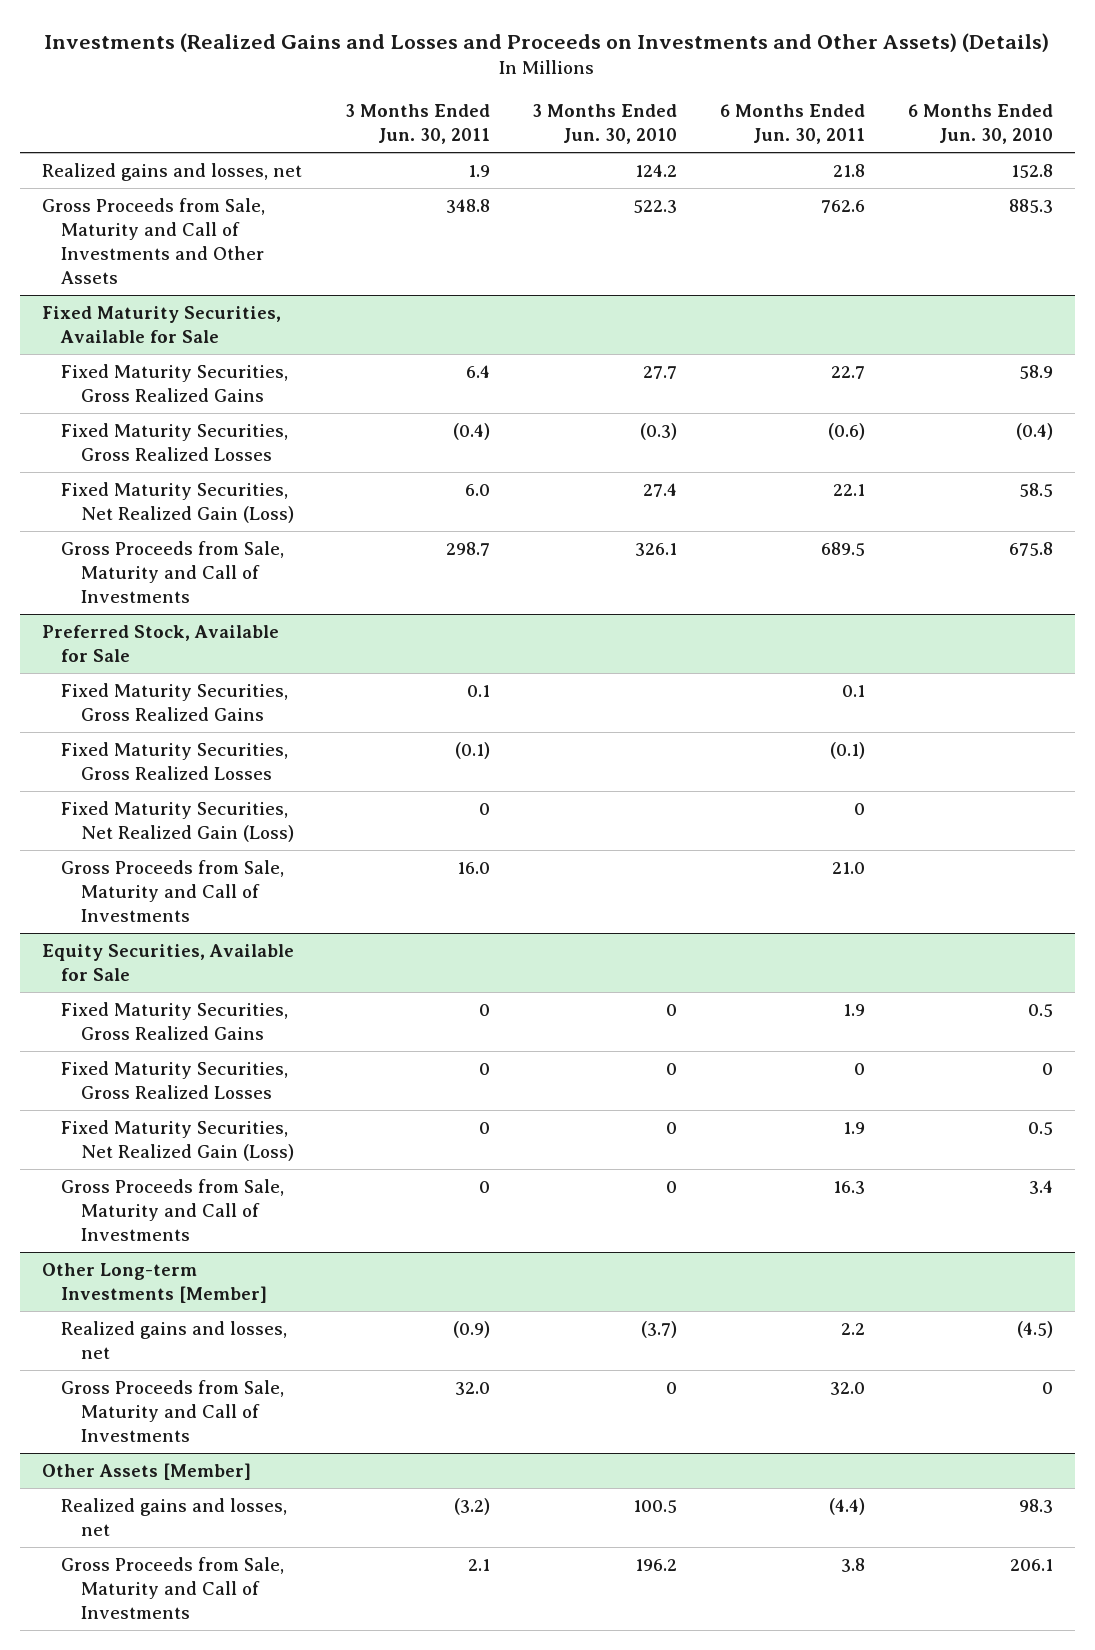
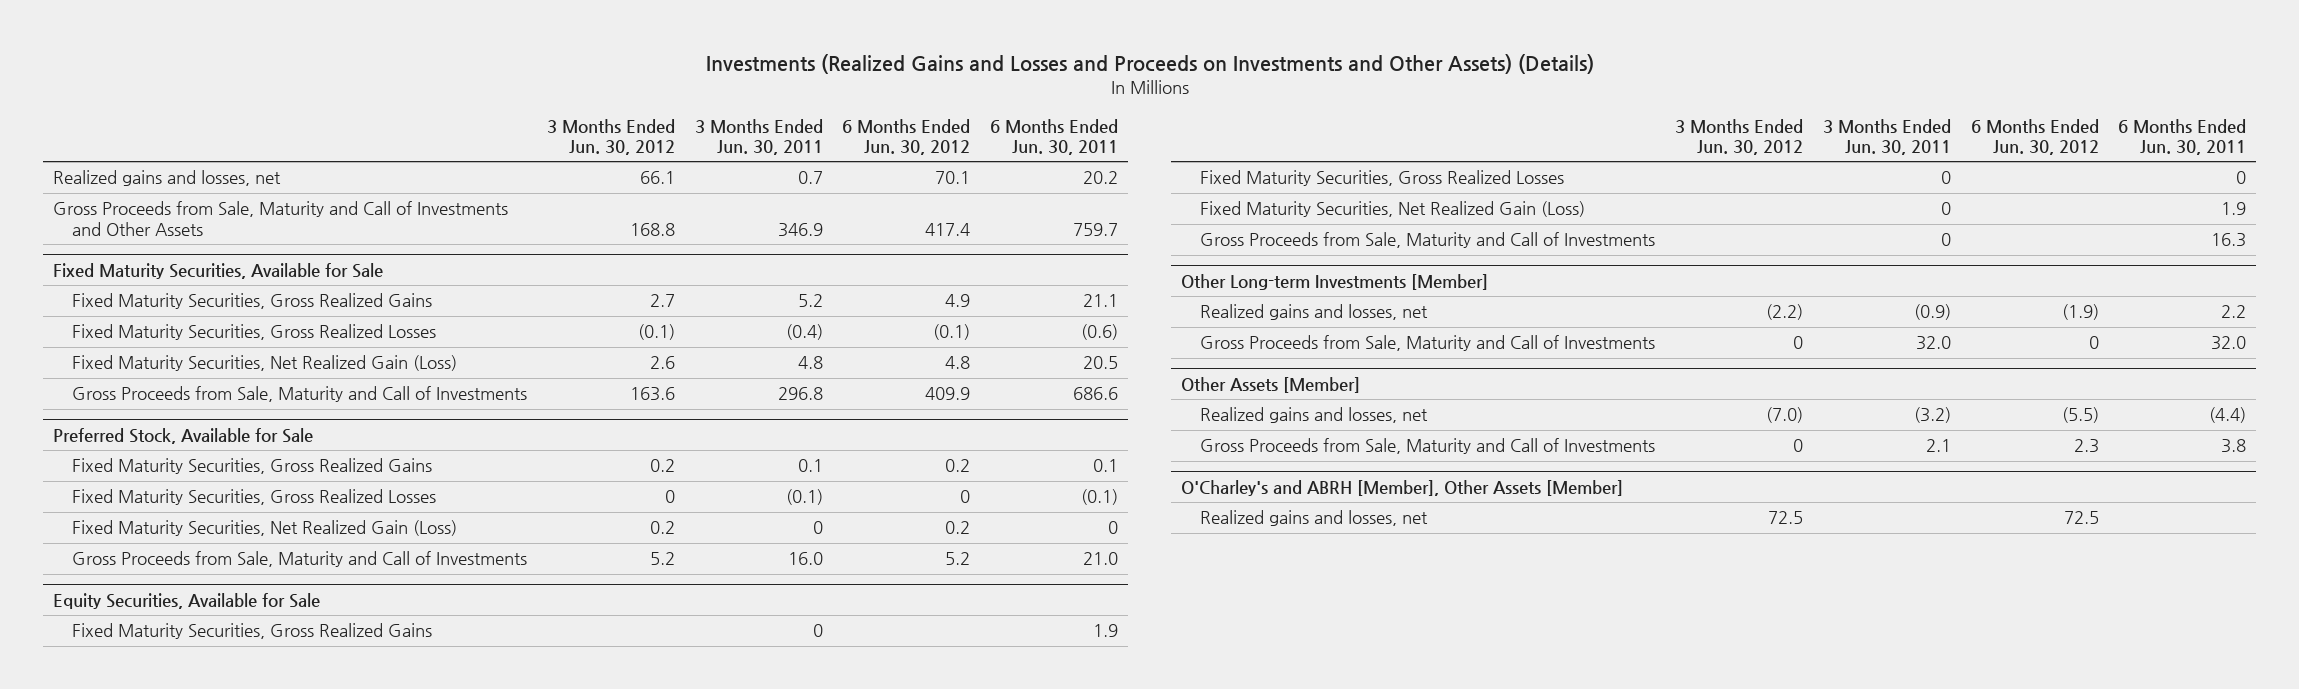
[532,103,678,144] 3 Months Ended Jun. 30, 2010 -> none
[908,103,1054,144] 6 Months Ended Jun. 30, 2010 -> none
none -> [546,118,675,156] 3 Months Ended Jun. 30, 2012
none -> [842,118,971,156] 6 Months Ended Jun. 30, 2012
[467,165,490,178] 1.9 -> [797,171,823,185] 0.7
[833,164,866,178] 21.8 -> [1083,171,1119,185] 20.2
[445,199,490,214] 348.8 -> [777,222,823,237] 346.9
[821,200,866,214] 762.6 -> [1073,222,1119,236] 759.7
[465,365,490,379] 6.4 -> [797,294,823,308] 5.2
[831,366,866,380] 22.7 -> [1083,294,1119,308] 21.1
[464,484,490,497] 6.0 -> [797,356,823,370] 4.8
[833,484,866,497] 22.1 -> [1083,356,1119,370] 20.5
[445,542,490,557] 298.7 -> [777,387,823,401] 296.8
[821,542,866,557] 689.5 -> [1073,387,1119,401] 686.6
none -> [1181,479,1624,496] O'Charley's and ABRH [Member], Other Assets [Member]
none -> [1200,510,1429,527] Realized gains and losses, net

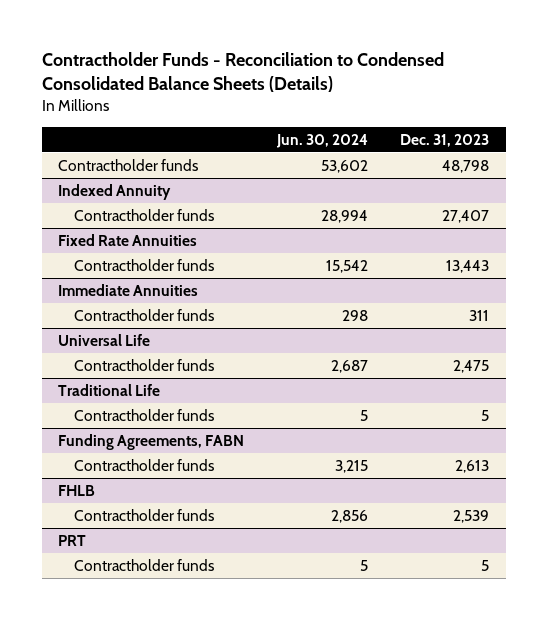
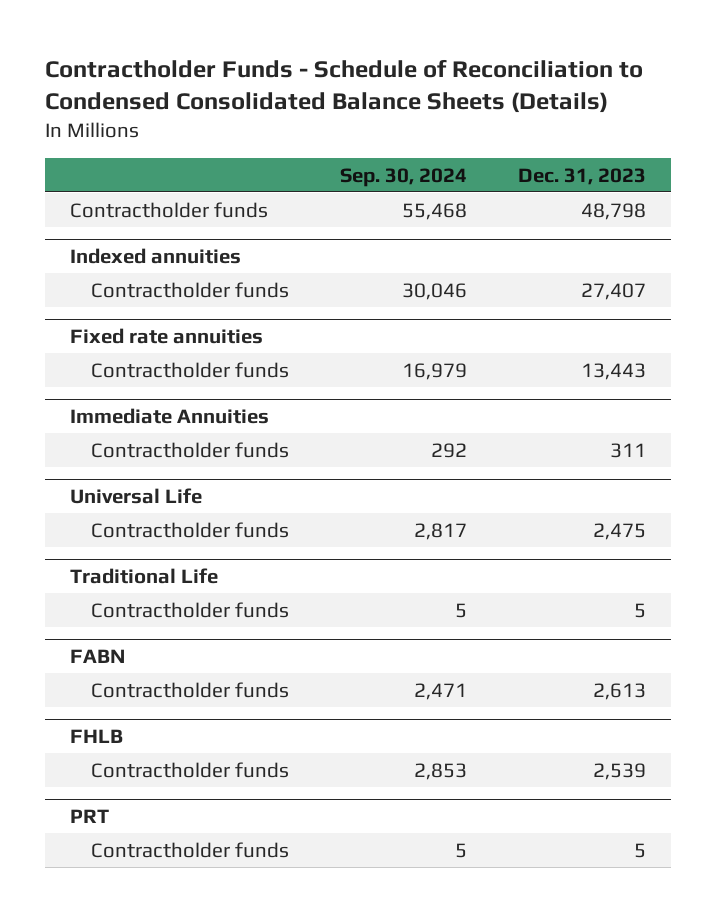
[41,51,444,93] Contractholder Funds - Reconciliation to Condensed Consolidated Balance Sheets (Details) -> [44,59,643,114] Contractholder Funds - Schedule of Reconciliation to Condensed Consolidated Balance Sheets (Details)
[275,133,368,148] Jun. 30, 2024 -> none
none -> [340,167,468,187] Sep. 30, 2024
[58,183,172,200] Indexed Annuity -> [70,248,242,265] Indexed annuities
[58,233,198,246] Fixed Rate Annuities -> [70,328,264,345] Fixed rate annuities
[58,433,245,450] Funding Agreements, FABN -> [70,649,126,664] FABN

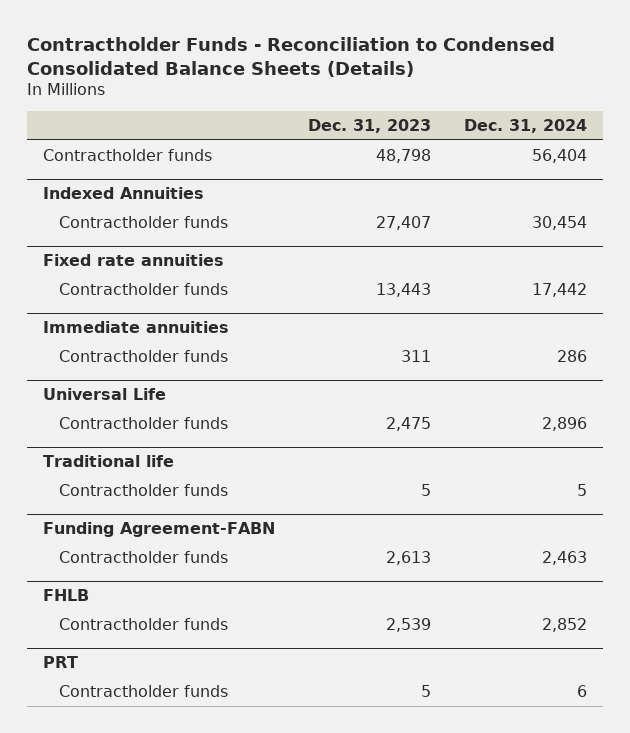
[44,59,643,114] Contractholder Funds - Schedule of Reconciliation to Condensed Consolidated Balance Sheets (Details) -> [26,36,555,77] Contractholder Funds - Reconciliation to Condensed Consolidated Balance Sheets (Details)
[340,167,468,187] Sep. 30, 2024 -> none
none -> [463,118,587,133] Dec. 31, 2024
[70,248,242,265] Indexed annuities -> [43,187,205,200] Indexed Annuities
[70,408,270,425] Immediate Annuities -> [43,321,230,334] Immediate annuities
[70,568,219,585] Traditional Life -> [43,455,175,468] Traditional life
[70,649,126,664] FABN -> [43,522,276,538] Funding Agreement-FABN

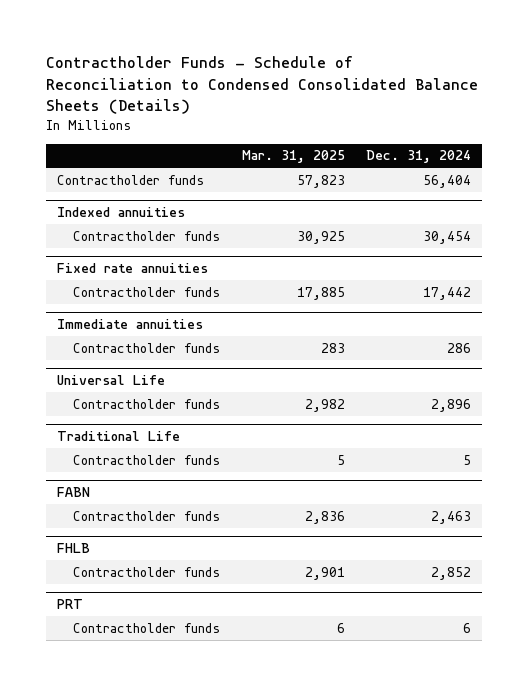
[26,36,555,77] Contractholder Funds - Reconciliation to Condensed Consolidated Balance Sheets (Details) -> [46,56,479,115] Contractholder Funds - Schedule of Reconciliation to Condensed Consolidated Balance Sheets (Details)
[307,118,431,133] Dec. 31, 2023 -> none
none -> [241,150,345,164] Mar. 31, 2025
[43,187,205,200] Indexed Annuities -> [57,207,186,218] Indexed annuities
[43,455,175,468] Traditional life -> [57,431,181,442] Traditional Life
[43,522,276,538] Funding Agreement-FABN -> [57,487,91,498] FABN

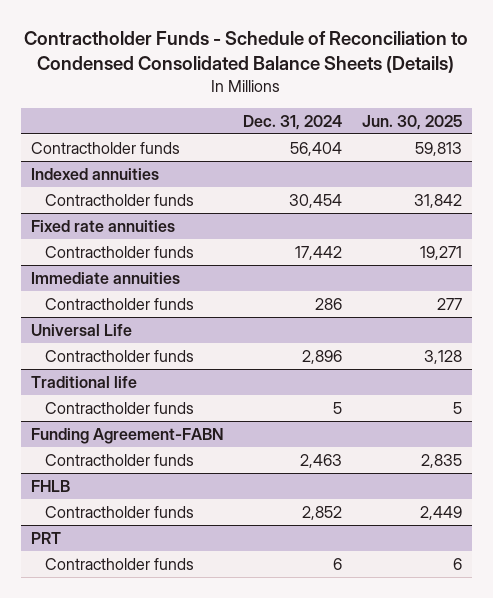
[241,150,345,164] Mar. 31, 2025 -> none
none -> [362,114,463,130] Jun. 30, 2025
[57,431,181,442] Traditional Life -> [30,375,137,388] Traditional life
[57,487,91,498] FABN -> [30,427,224,444] Funding Agreement-FABN

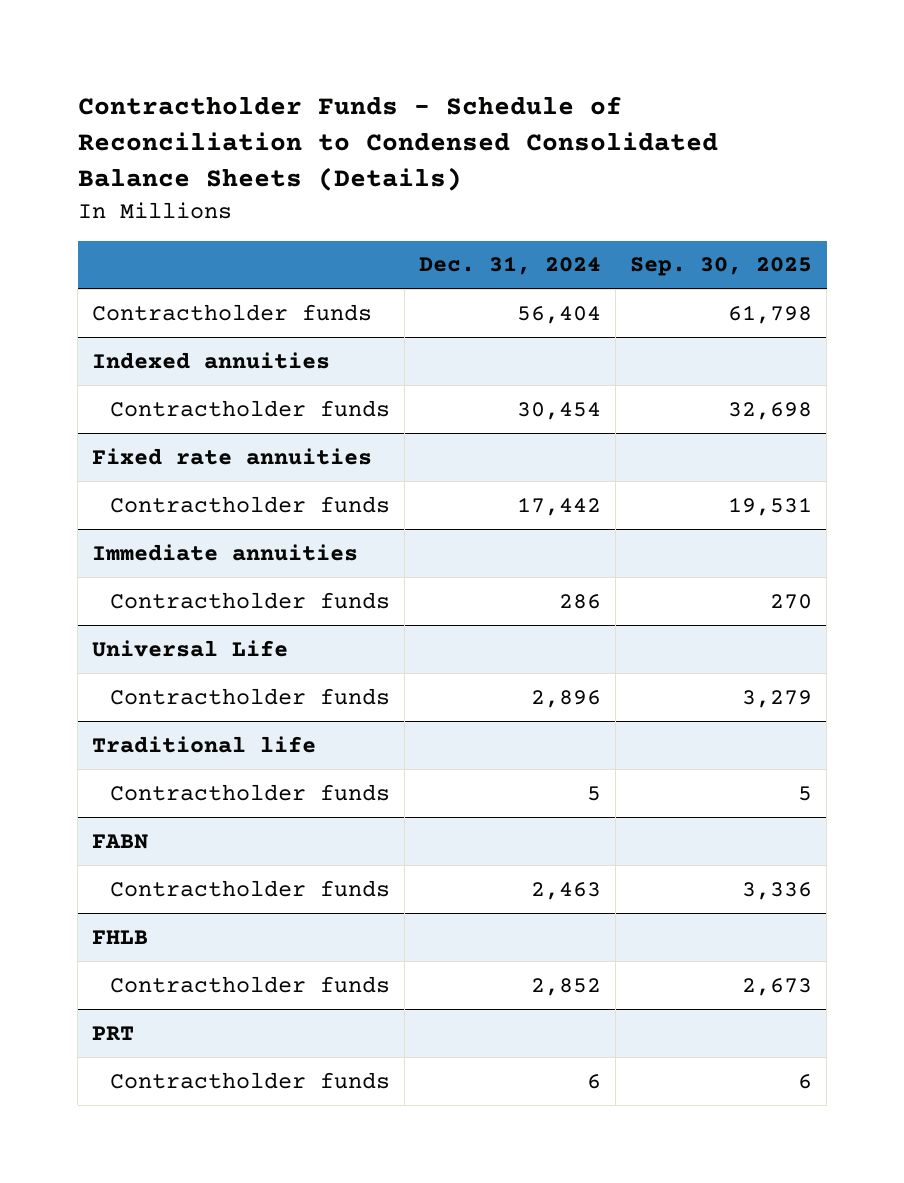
[362,114,463,130] Jun. 30, 2025 -> none
none -> [629,257,812,277] Sep. 30, 2025
[30,427,224,444] Funding Agreement-FABN -> [92,833,149,849] FABN

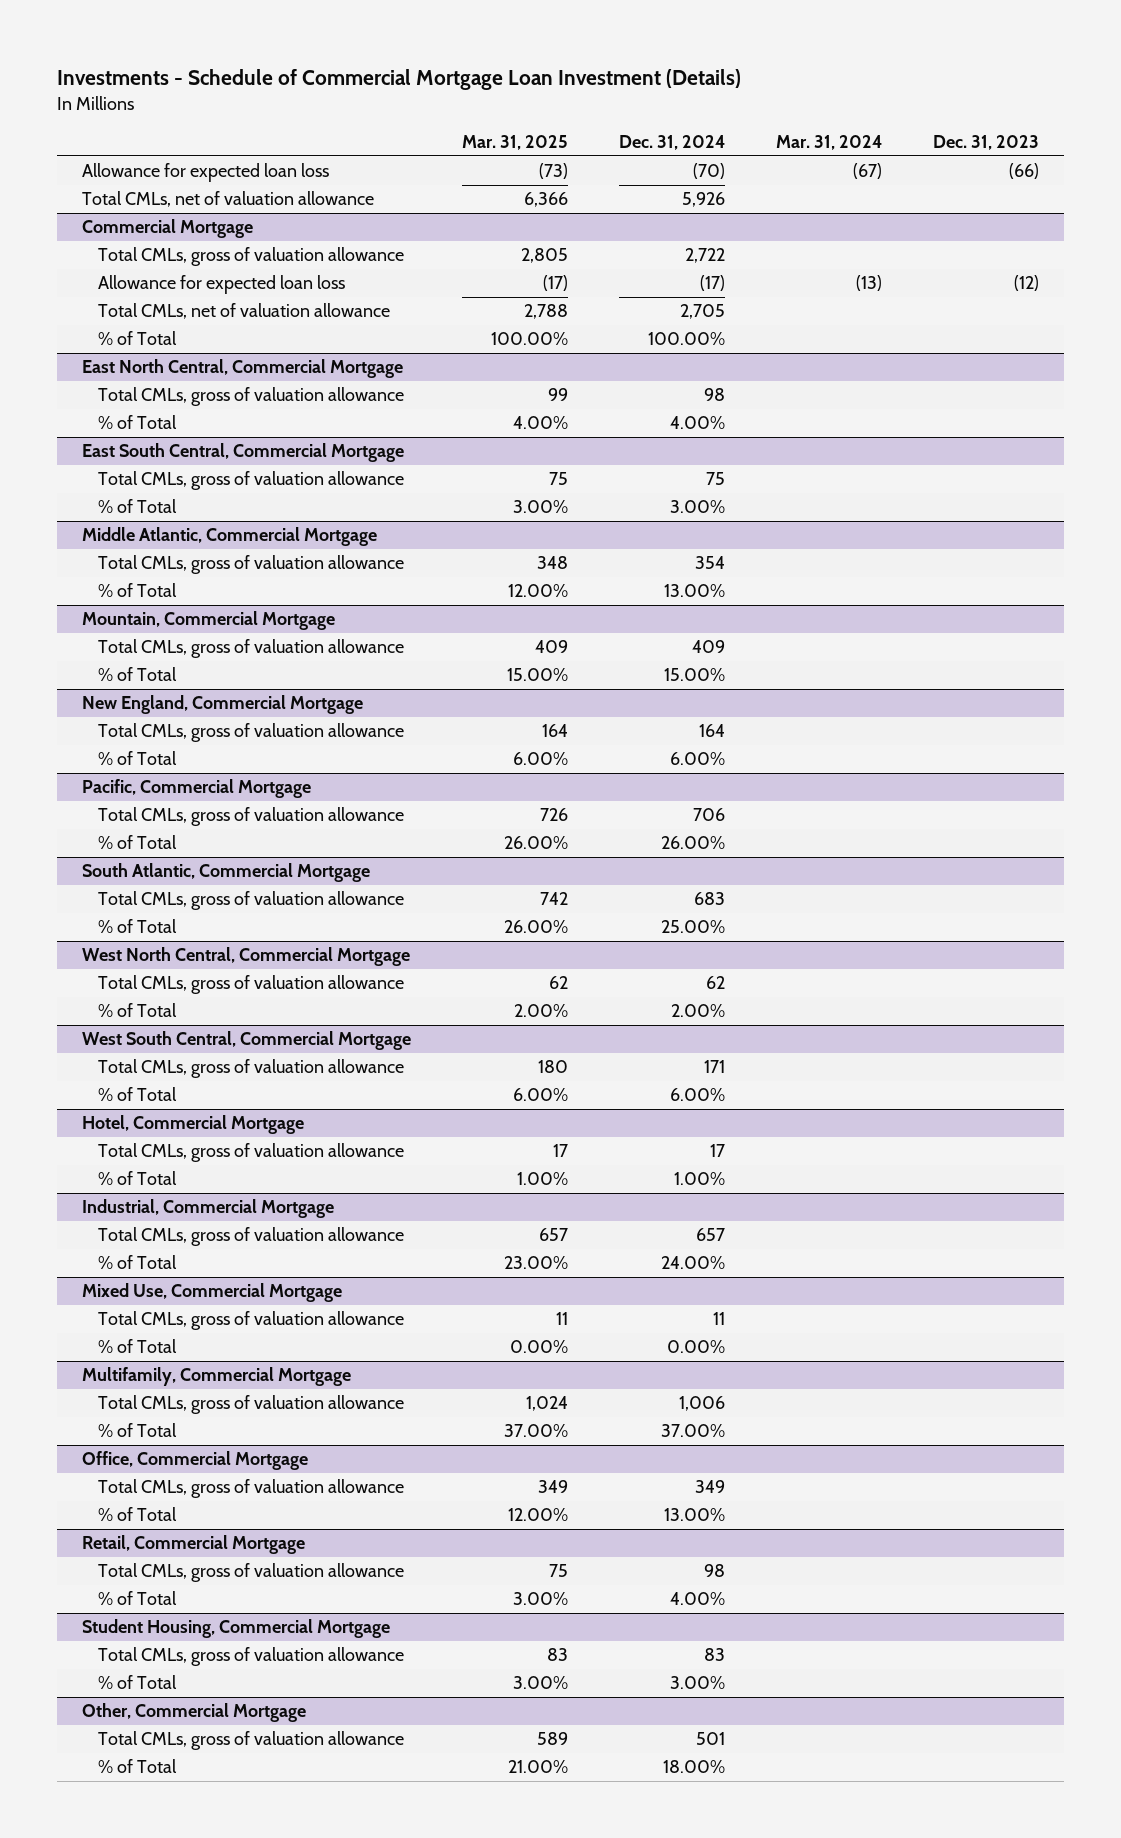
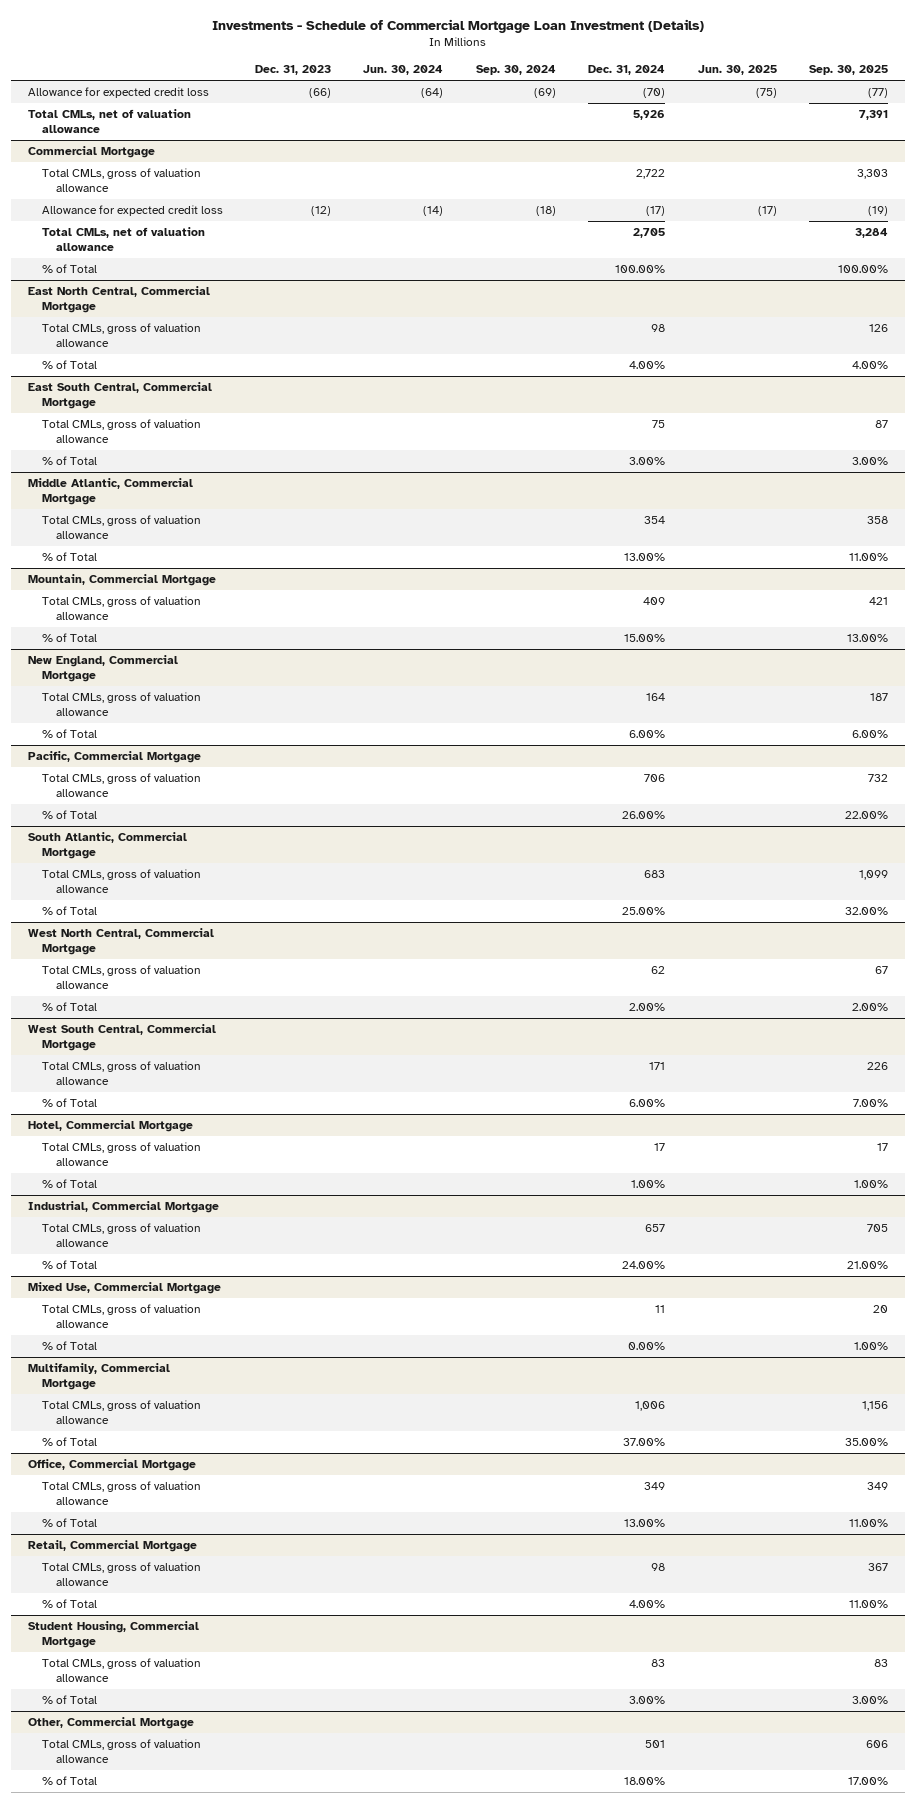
[462,135,569,151] Mar. 31, 2025 -> none
[775,135,882,151] Mar. 31, 2024 -> none
none -> [363,65,444,76] Jun. 30, 2024
none -> [475,65,556,76] Sep. 30, 2024
none -> [697,65,777,76] Jun. 30, 2025
none -> [809,65,889,76] Sep. 30, 2025
[82,163,330,183] Allowance for expected loan loss -> [27,87,209,99] Allowance for expected credit loss
[98,275,346,295] Allowance for expected loan loss -> [41,205,223,217] Allowance for expected credit loss

